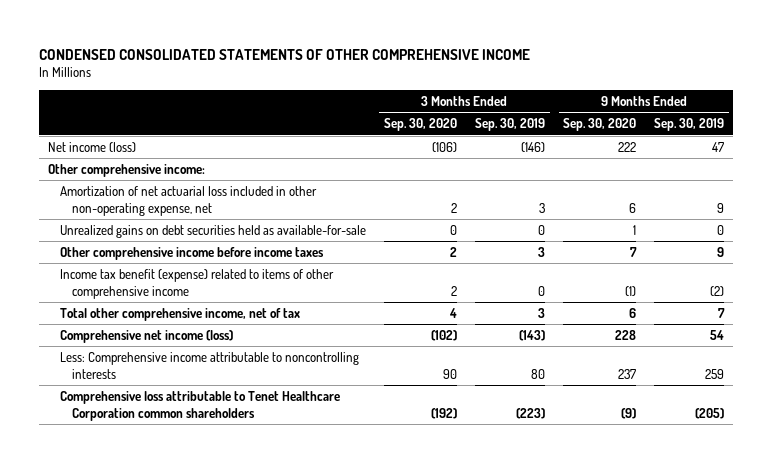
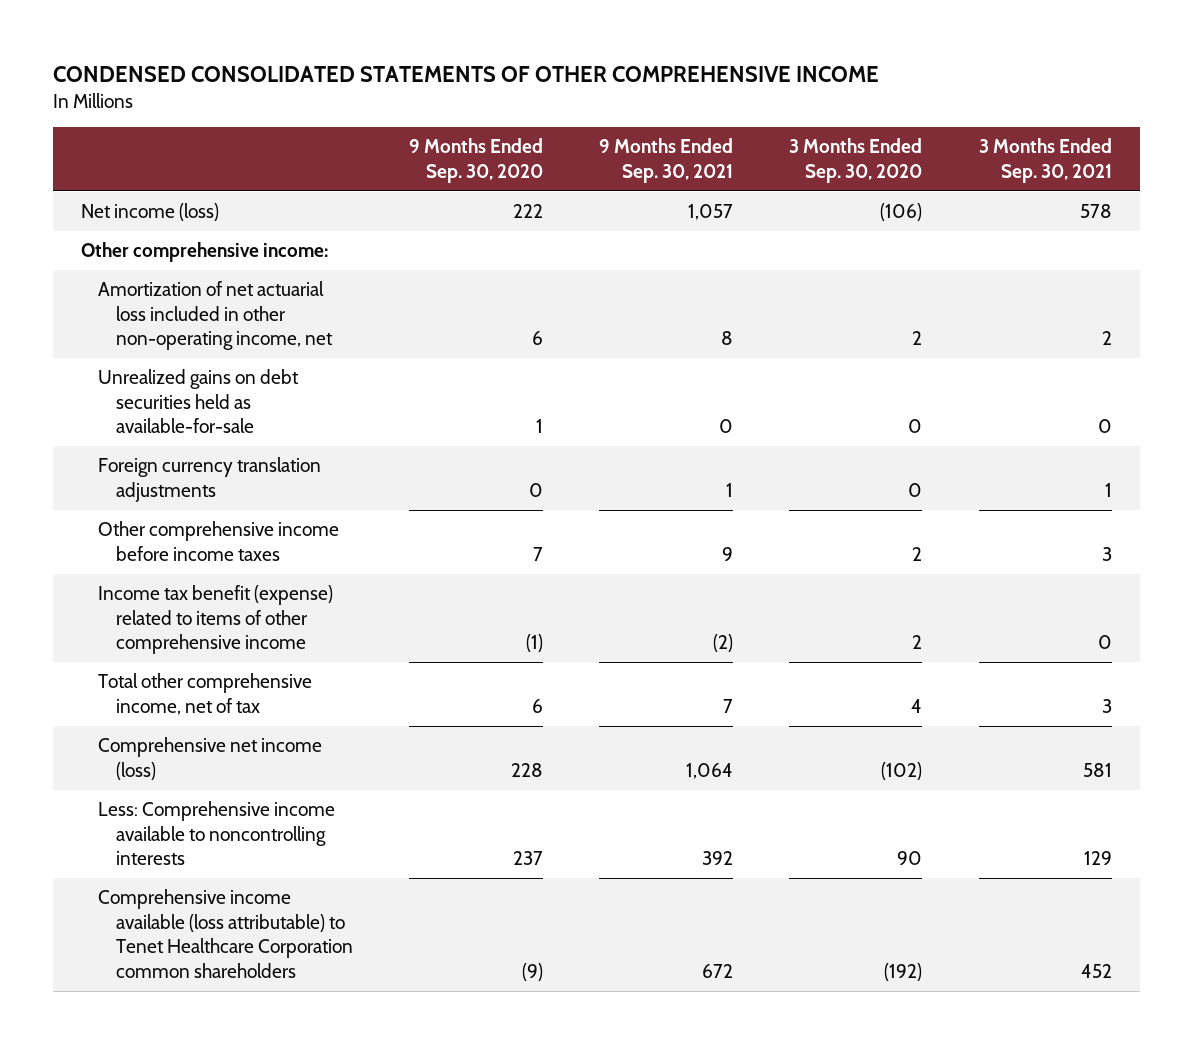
[475,118,546,132] Sep. 30, 2019 -> none
[654,118,725,132] Sep. 30, 2019 -> none
none -> [599,138,734,183] 9 Months Ended Sep. 30, 2021
none -> [978,138,1112,183] 3 Months Ended Sep. 30, 2021
[59,185,317,216] Amortization of net actuarial loss included in other non-operating expense, net -> [98,281,333,351] Amortization of net actuarial loss included in other non-operating income, net
none -> [98,457,322,502] Foreign currency translation adjustments
[59,351,359,379] Less: Comprehensive income attributable to noncontrolling interests -> [98,801,336,866] Less: Comprehensive income available to noncontrolling interests
[59,390,340,421] Comprehensive loss attributable to Tenet Healthcare Corporation common shareholders -> [98,889,353,978] Comprehensive income available (loss attributable) to Tenet Healthcare Corporation common shareholders

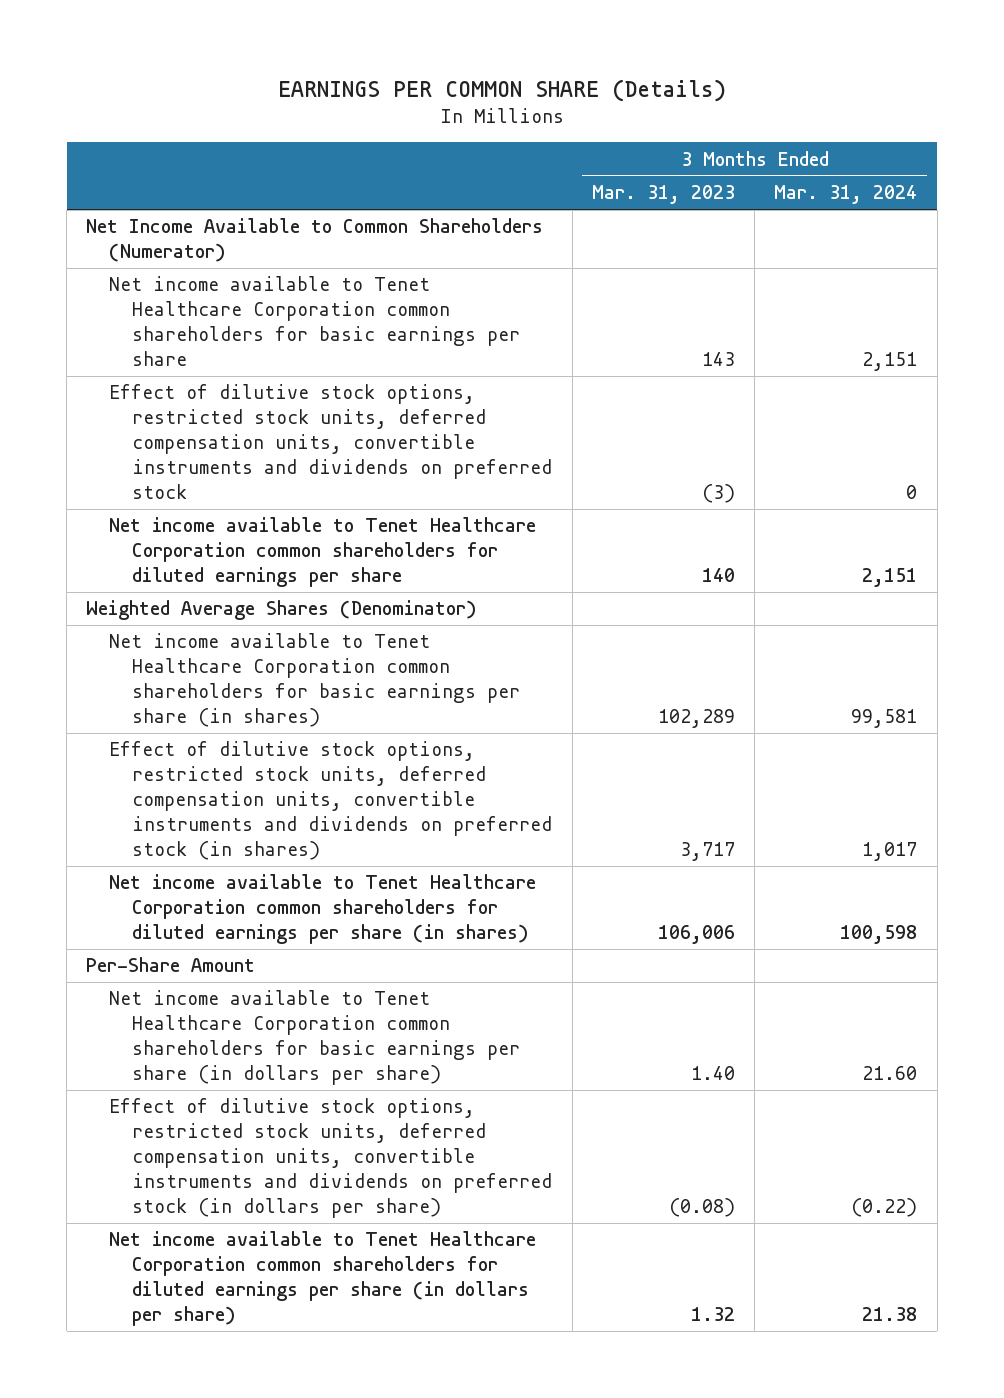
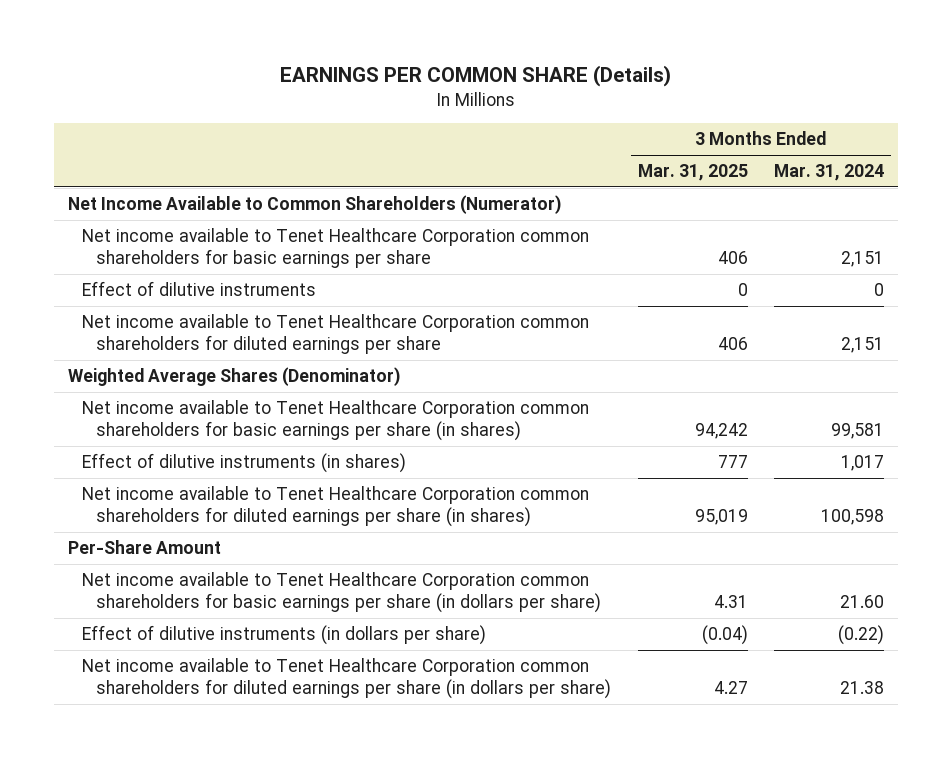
[591,185,735,205] Mar. 31, 2023 -> none
none -> [637,164,748,182] Mar. 31, 2025
[109,384,553,500] Effect of dilutive stock options, restricted stock units, deferred compensation units, convertible instruments and dividends on preferred stock -> [81,281,316,297] Effect of dilutive instruments
[109,741,553,861] Effect of dilutive stock options, restricted stock units, deferred compensation units, convertible instruments and dividends on preferred stock (in shares) -> [81,453,406,474] Effect of dilutive instruments (in shares)
[109,1098,553,1219] Effect of dilutive stock options, restricted stock units, deferred compensation units, convertible instruments and dividends on preferred stock (in dollars per share) -> [81,625,486,646] Effect of dilutive instruments (in dollars per share)

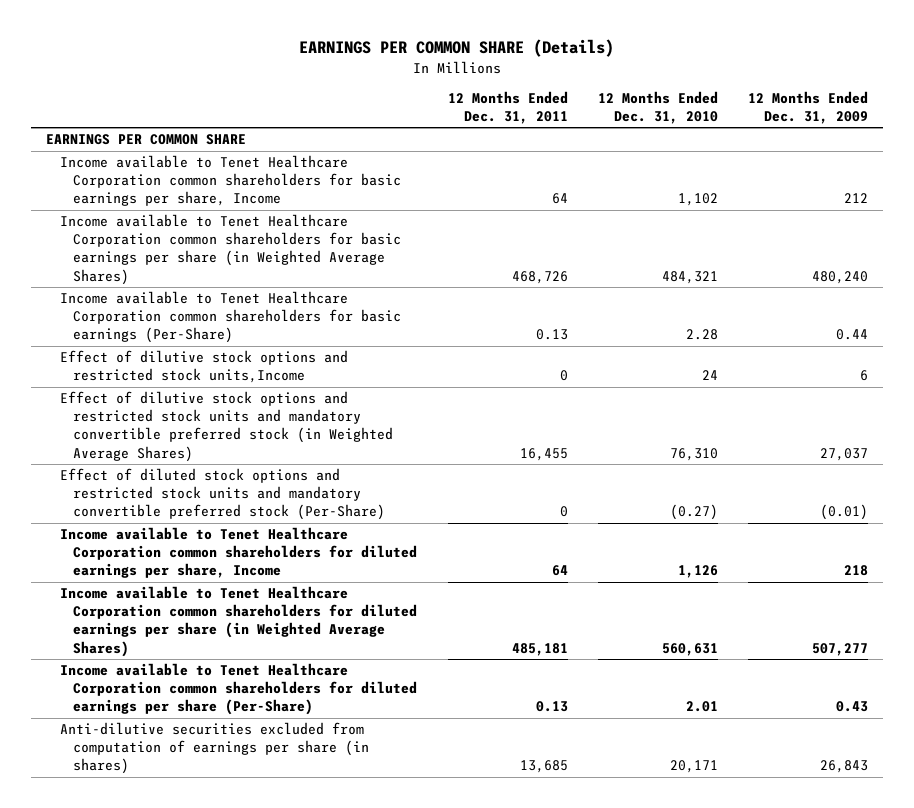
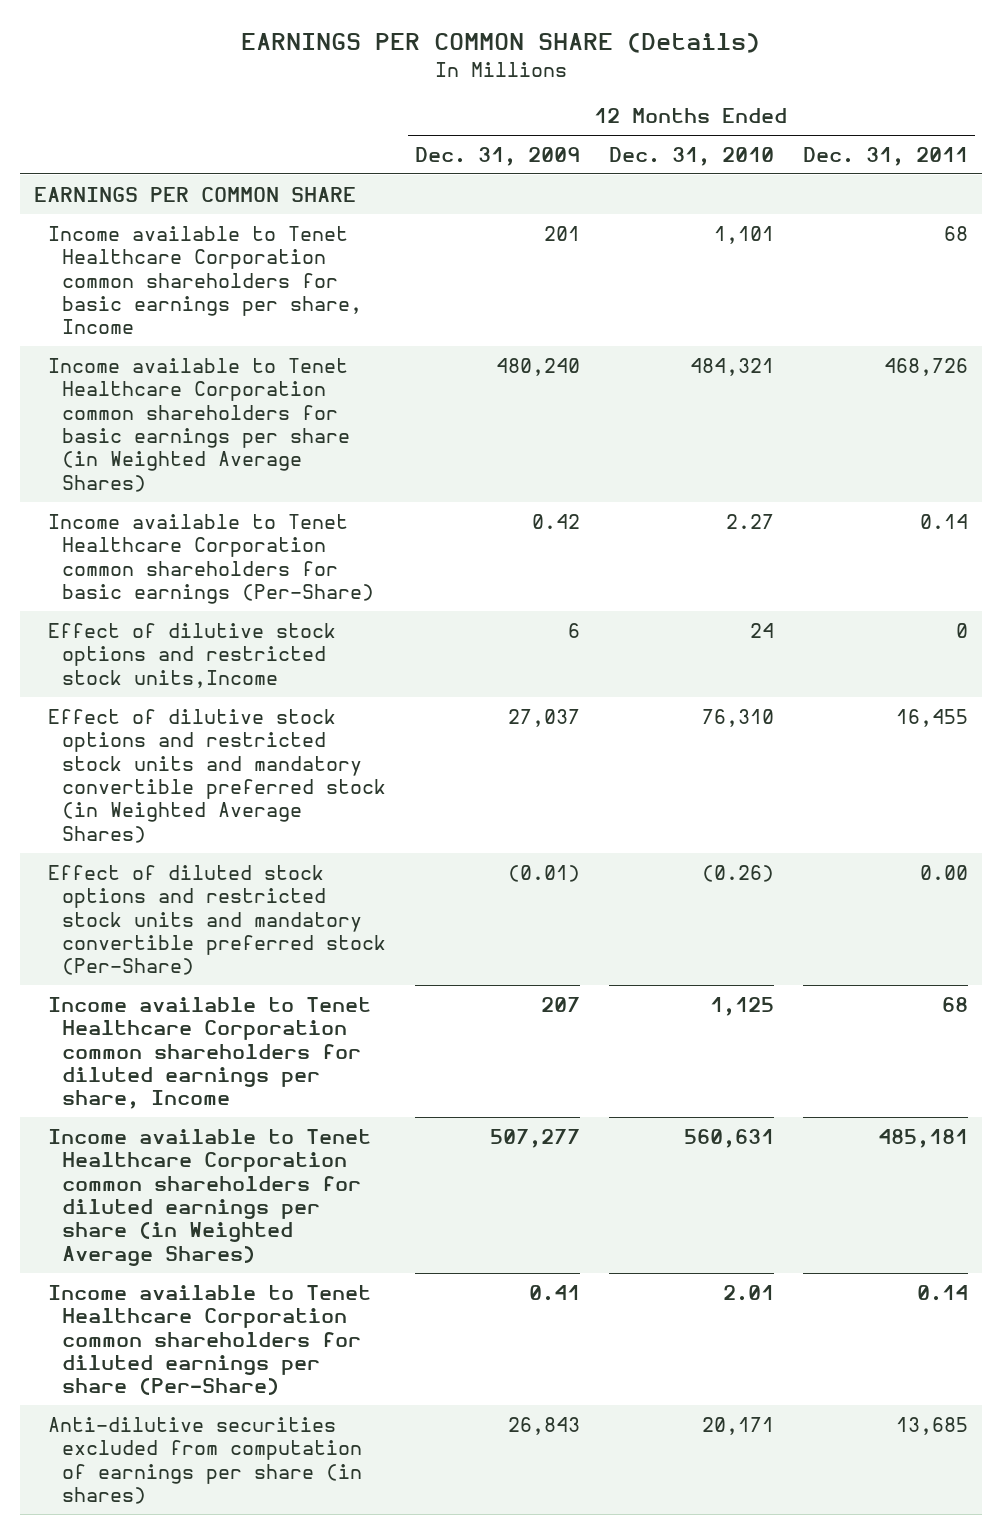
[551,193,568,205] 64 -> [943,225,968,241] 68
[677,193,718,207] 1,102 -> [713,225,774,244] 1,101
[843,193,868,204] 212 -> [544,225,581,241] 201
[535,329,568,341] 0.13 -> [919,513,968,529] 0.14
[685,329,718,341] 2.28 -> [725,513,774,529] 2.27
[835,329,868,341] 0.44 -> [532,513,581,529] 0.42
[559,506,568,518] 0 -> [919,864,968,880] 0.00
[669,504,718,521] (0.27) -> [701,864,774,882] (0.26)
[551,565,568,577] 64 -> [941,996,968,1012] 68
[677,565,718,579] 1,126 -> [709,996,774,1016] 1,125
[843,565,868,577] 218 -> [541,996,581,1012] 207
[535,701,568,713] 0.13 -> [916,1284,968,1301] 0.14
[835,701,868,713] 0.43 -> [529,1284,581,1301] 0.41

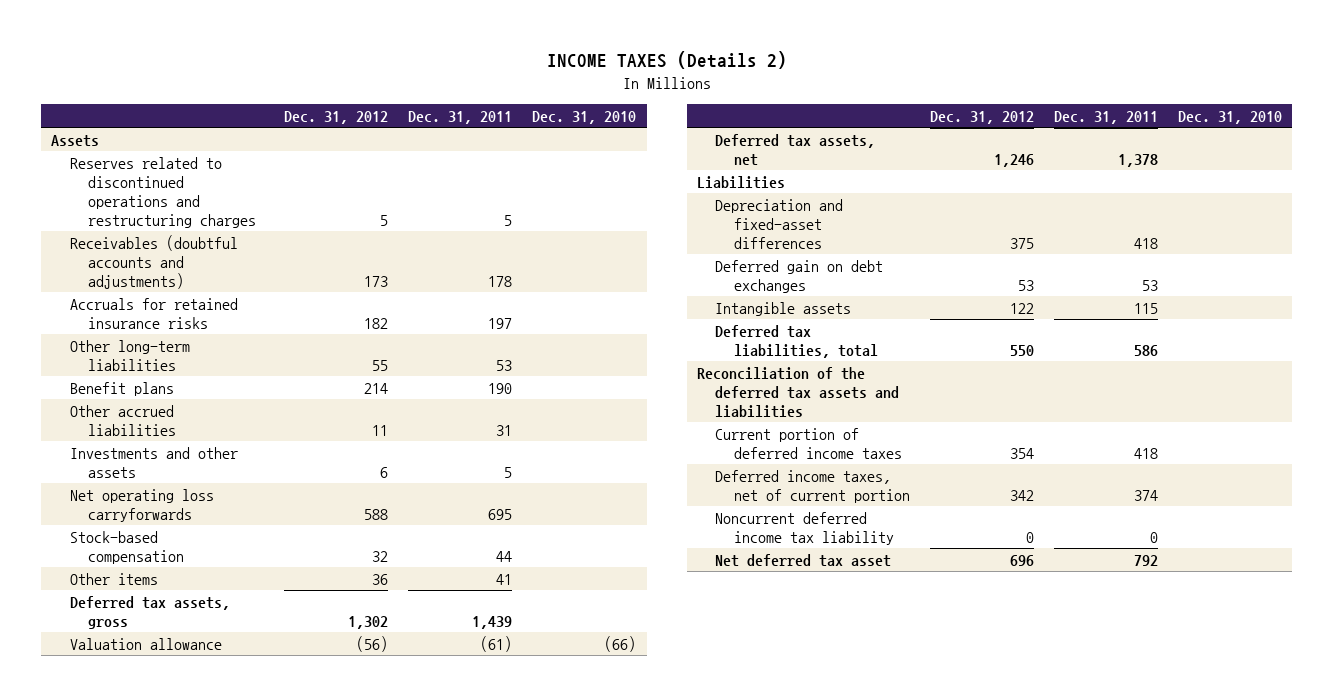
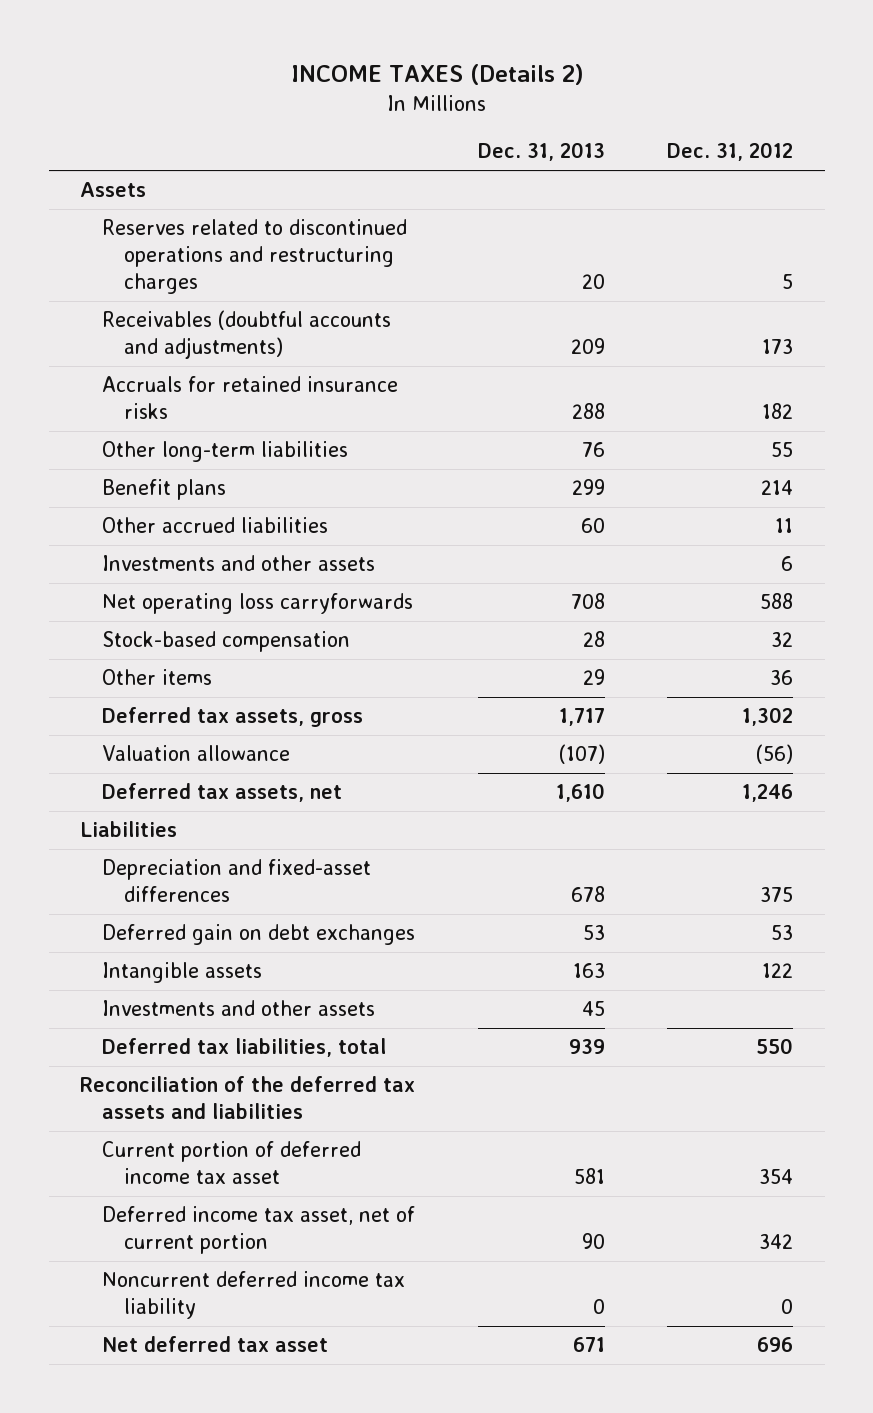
[408,110,513,124] Dec. 31, 2011 -> none
[532,110,637,124] Dec. 31, 2010 -> none
none -> [477,142,605,162] Dec. 31, 2013
none -> [102,1000,376,1017] Investments and other assets
[715,427,902,459] Current portion of deferred income taxes -> [102,1141,362,1185] Current portion of deferred income tax asset
[715,469,910,503] Deferred income taxes, net of current portion -> [102,1206,416,1255] Deferred income tax asset, net of current portion

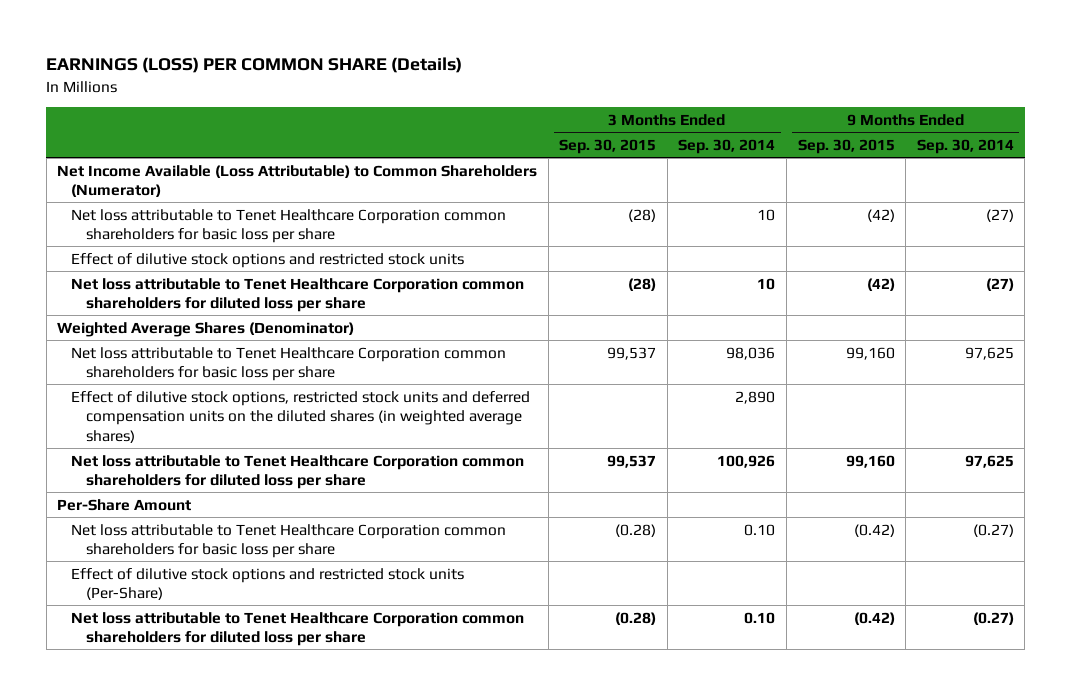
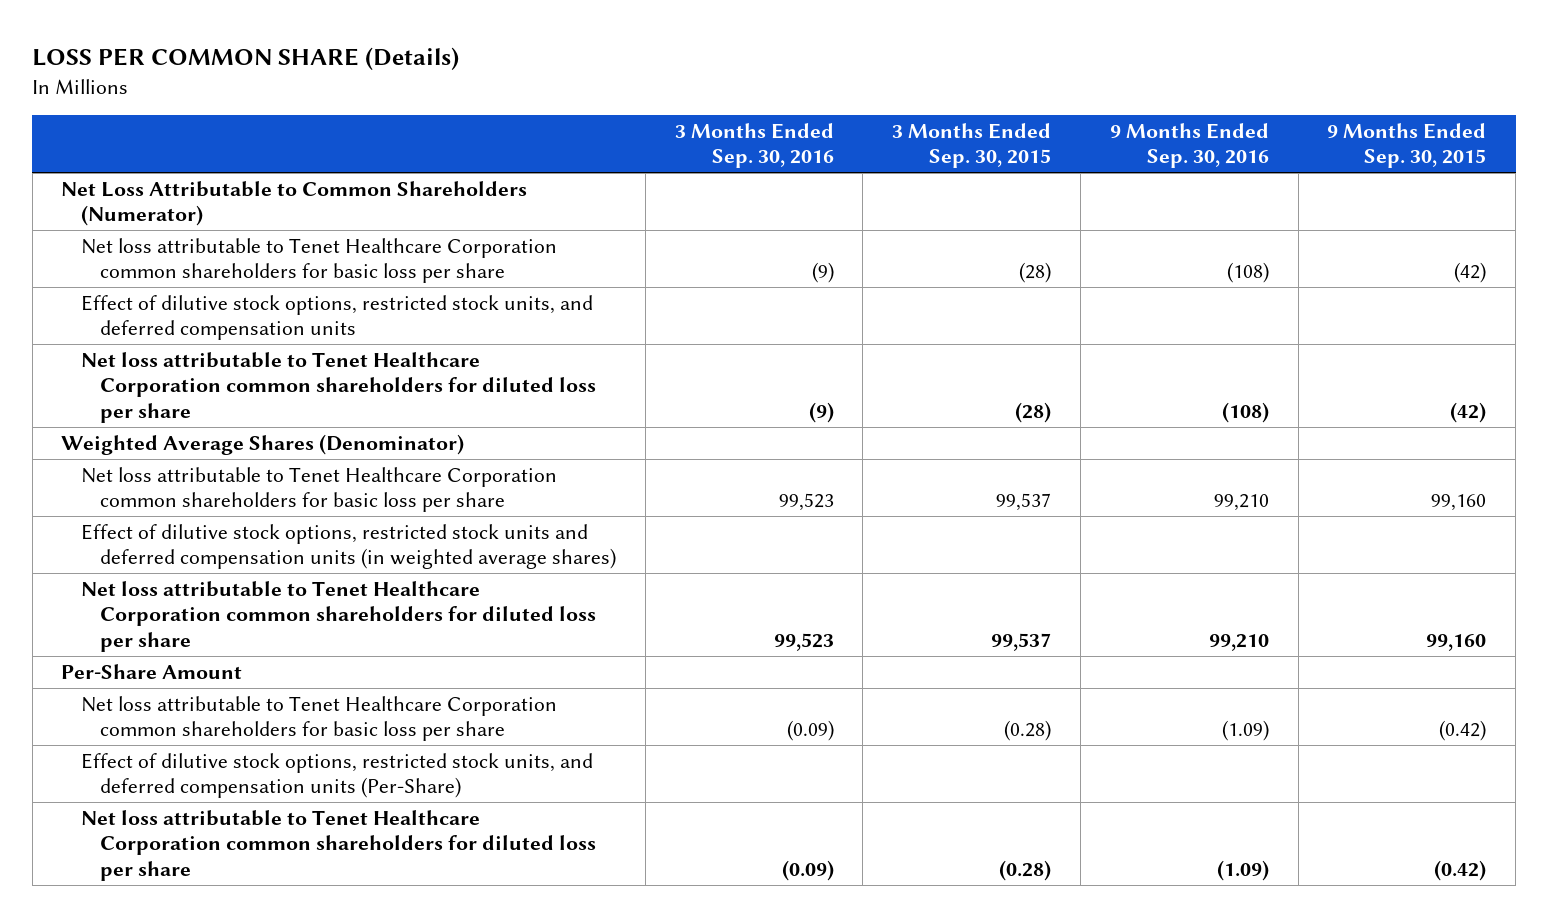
[46,57,463,74] EARNINGS (LOSS) PER COMMON SHARE (Details) -> [32,47,460,71] LOSS PER COMMON SHARE (Details)
[678,138,776,154] Sep. 30, 2014 -> none
[916,138,1014,154] Sep. 30, 2014 -> none
none -> [674,122,834,169] 3 Months Ended Sep. 30, 2016
none -> [1109,122,1269,169] 9 Months Ended Sep. 30, 2016
[57,164,538,198] Net Income Available (Loss Attributable) to Common Shareholders (Numerator) -> [61,180,528,227] Net Loss Attributable to Common Shareholders (Numerator)
[71,252,465,268] Effect of dilutive stock options and restricted stock units -> [80,294,593,341] Effect of dilutive stock options, restricted stock units, and deferred compensation units
[71,390,531,443] Effect of dilutive stock options, restricted stock units and deferred compensation units on the diluted shares (in weighted average shares) -> [80,523,616,570] Effect of dilutive stock options, restricted stock units and deferred compensation units (in weighted average shares)
[71,567,465,601] Effect of dilutive stock options and restricted stock units (Per-Share) -> [80,752,593,799] Effect of dilutive stock options, restricted stock units, and deferred compensation units (Per-Share)

